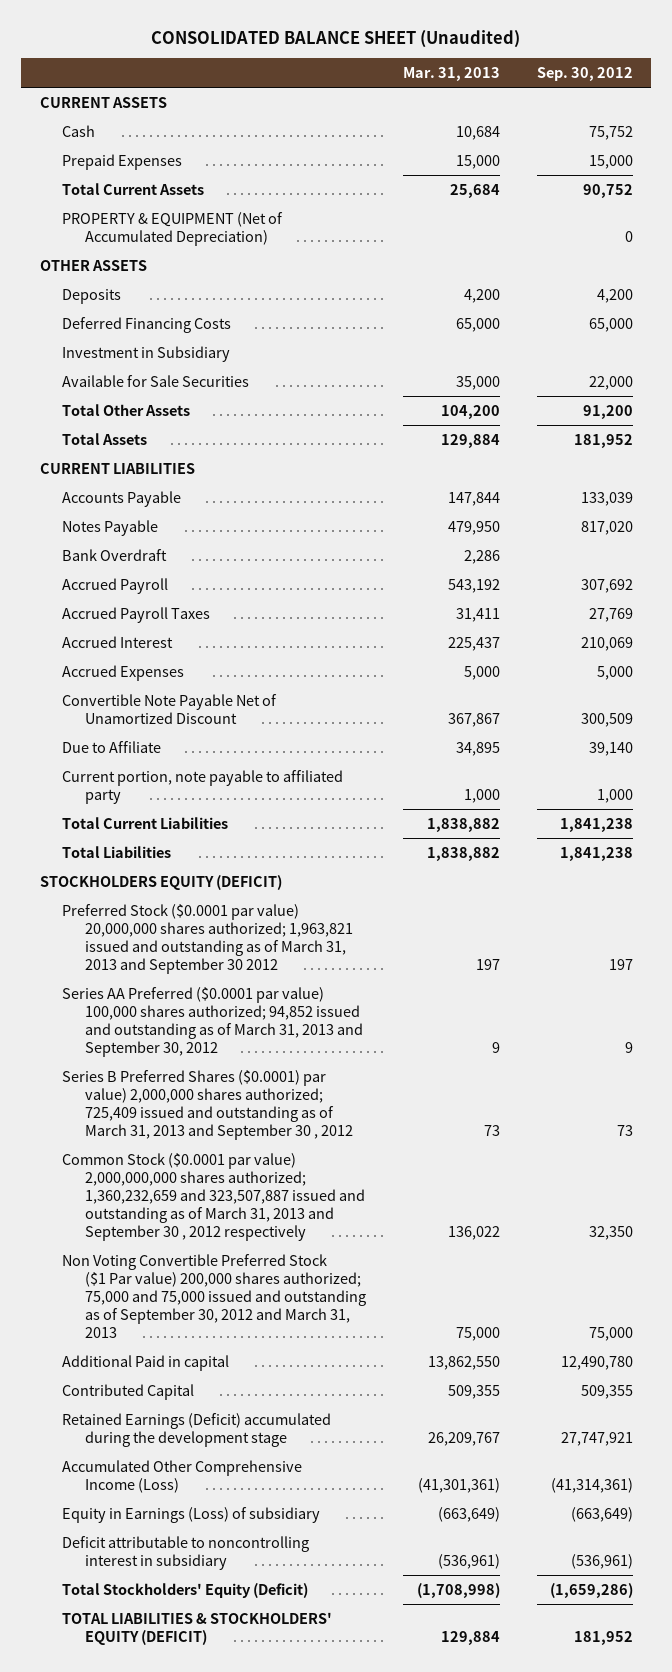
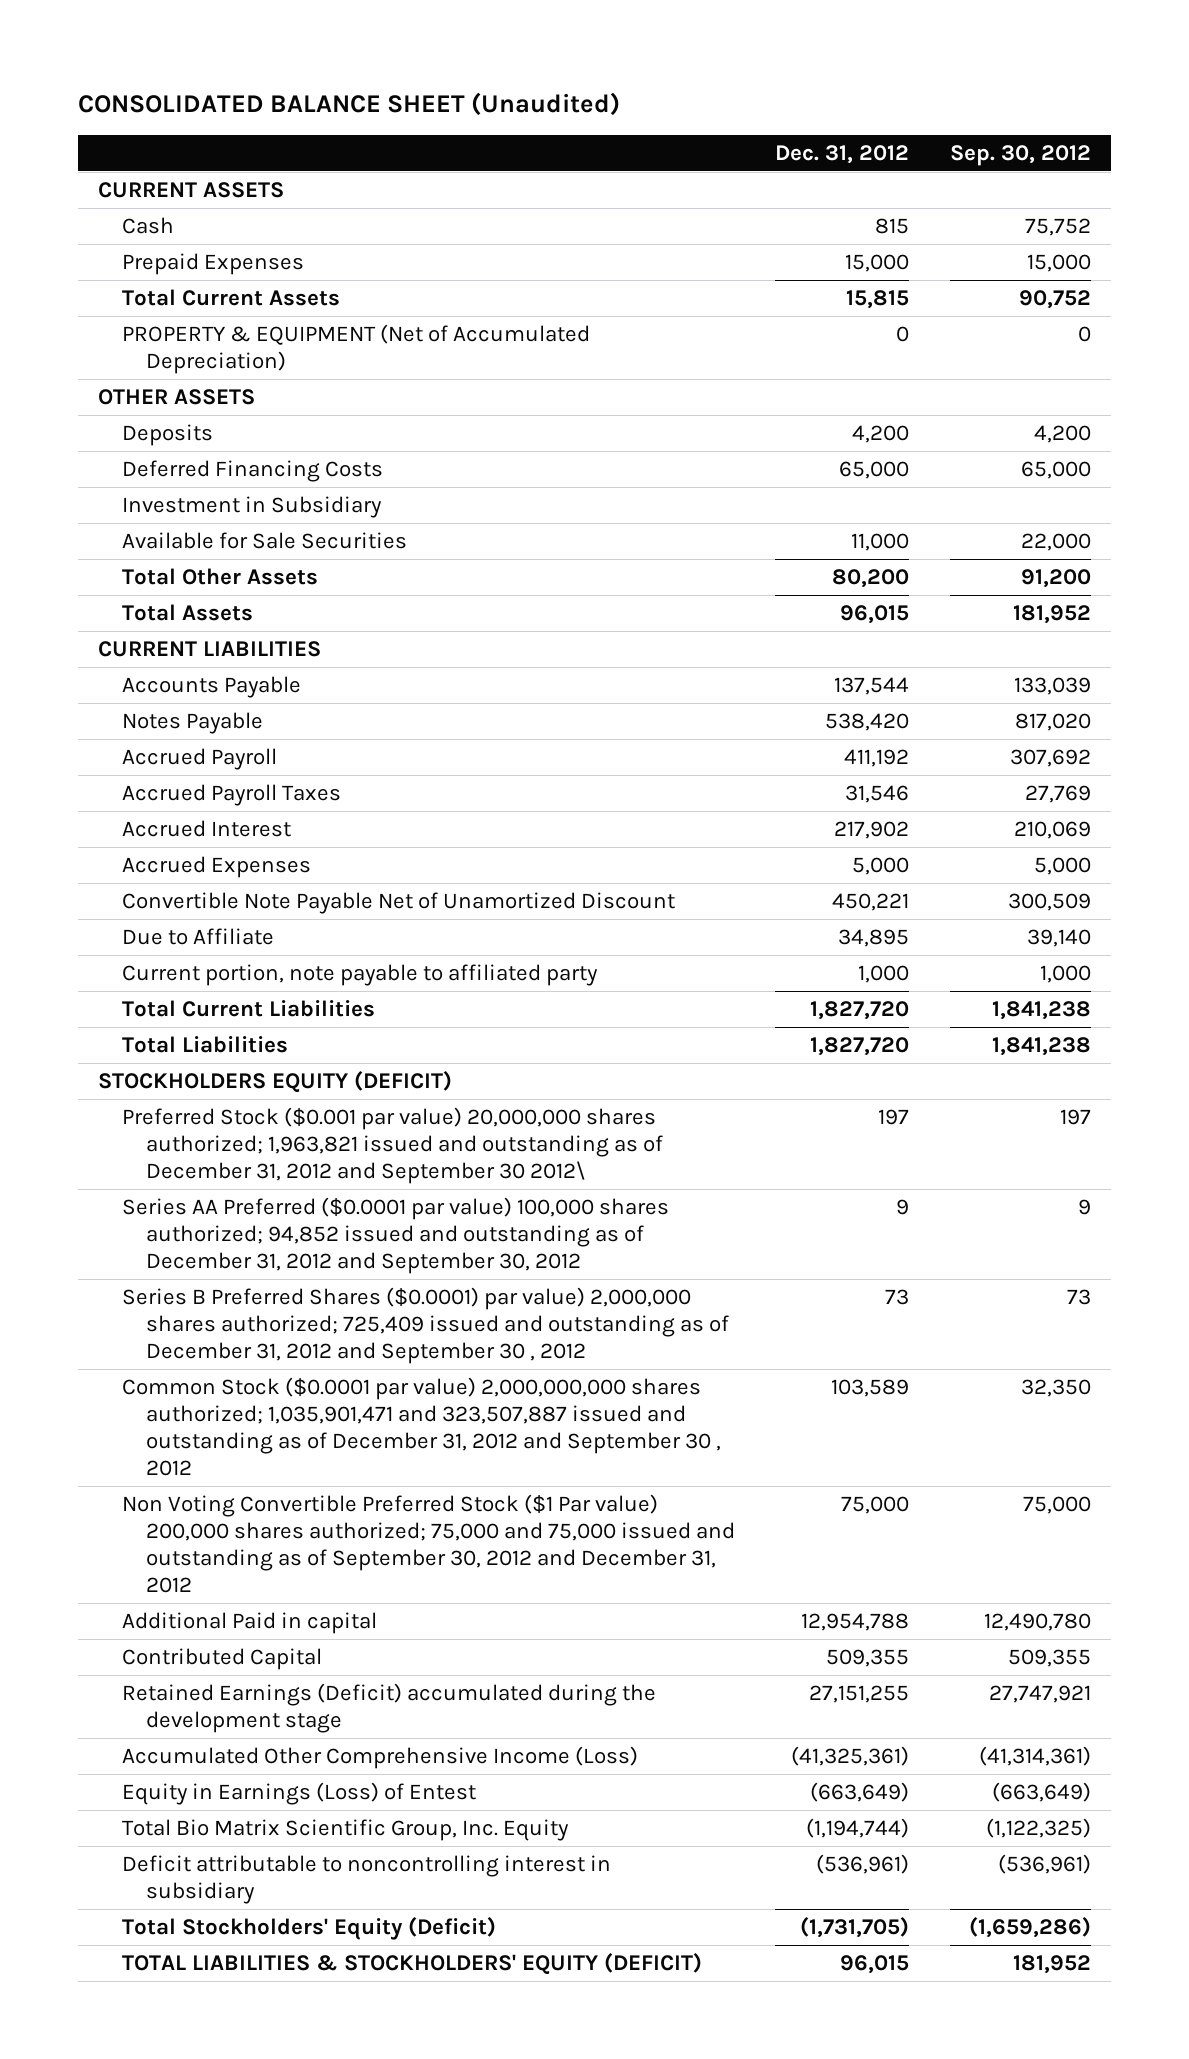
[402,66,500,81] Mar. 31, 2013 -> none
none -> [775,144,910,164] Dec. 31, 2012
[62,548,168,561] Bank Overdraft -> none
[62,903,353,974] Preferred Stock ($0.0001 par value) 20,000,000 shares authorized; 1,963,821 issued and outstanding as of March 31, 2013 and September 30 2012 -> [121,1107,663,1185] Preferred Stock ($0.001 par value) 20,000,000 shares authorized; 1,963,821 issued and outstanding as of December 31, 2012 and September 30 2012\
[62,986,363,1057] Series AA Preferred ($0.0001 par value) 100,000 shares authorized; 94,852 issued and outstanding as of March 31, 2013 and September 30, 2012 -> [121,1197,669,1275] Series AA Preferred ($0.0001 par value) 100,000 shares authorized; 94,852 issued and outstanding as of December 31, 2012 and September 30, 2012
[62,1069,353,1140] Series B Preferred Shares ($0.0001) par value) 2,000,000 shares authorized; 725,409 issued and outstanding as of March 31, 2013 and September 30 , 2012 -> [121,1287,729,1365] Series B Preferred Shares ($0.0001) par value) 2,000,000 shares authorized; 725,409 issued and outstanding as of December 31, 2012 and September 30 , 2012
[62,1152,365,1241] Common Stock ($0.0001 par value) 2,000,000,000 shares authorized; 1,360,232,659 and 323,507,887 issued and outstanding as of March 31, 2013 and September 30 , 2012 respectively -> [121,1377,721,1477] Common Stock ($0.0001 par value) 2,000,000,000 shares authorized; 1,035,901,471 and 323,507,887 issued and outstanding as of December 31, 2012 and September 30 , 2012
[62,1253,366,1338] Non Voting Convertible Preferred Stock ($1 Par value) 200,000 shares authorized; 75,000 and 75,000 issued and outstanding as of September 30, 2012 and March 31, 2013 -> [121,1494,735,1594] Non Voting Convertible Preferred Stock ($1 Par value) 200,000 shares authorized; 75,000 and 75,000 issued and outstanding as of September 30, 2012 and December 31, 2012
[62,1506,321,1523] Equity in Earnings (Loss) of subsidiary -> [121,1782,476,1806] Equity in Earnings (Loss) of Entest
none -> [121,1819,569,1842] Total Bio Matrix Scientific Group, Inc. Equity

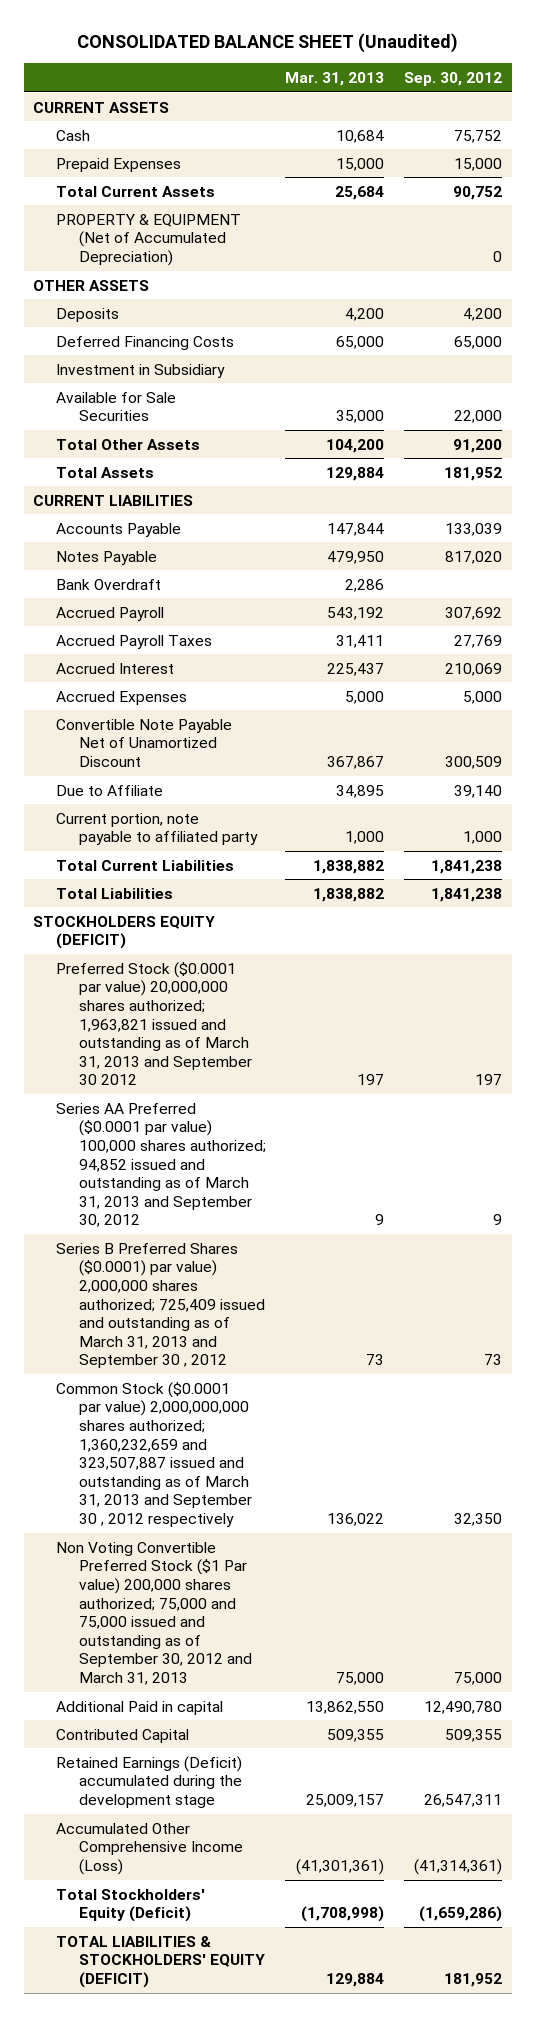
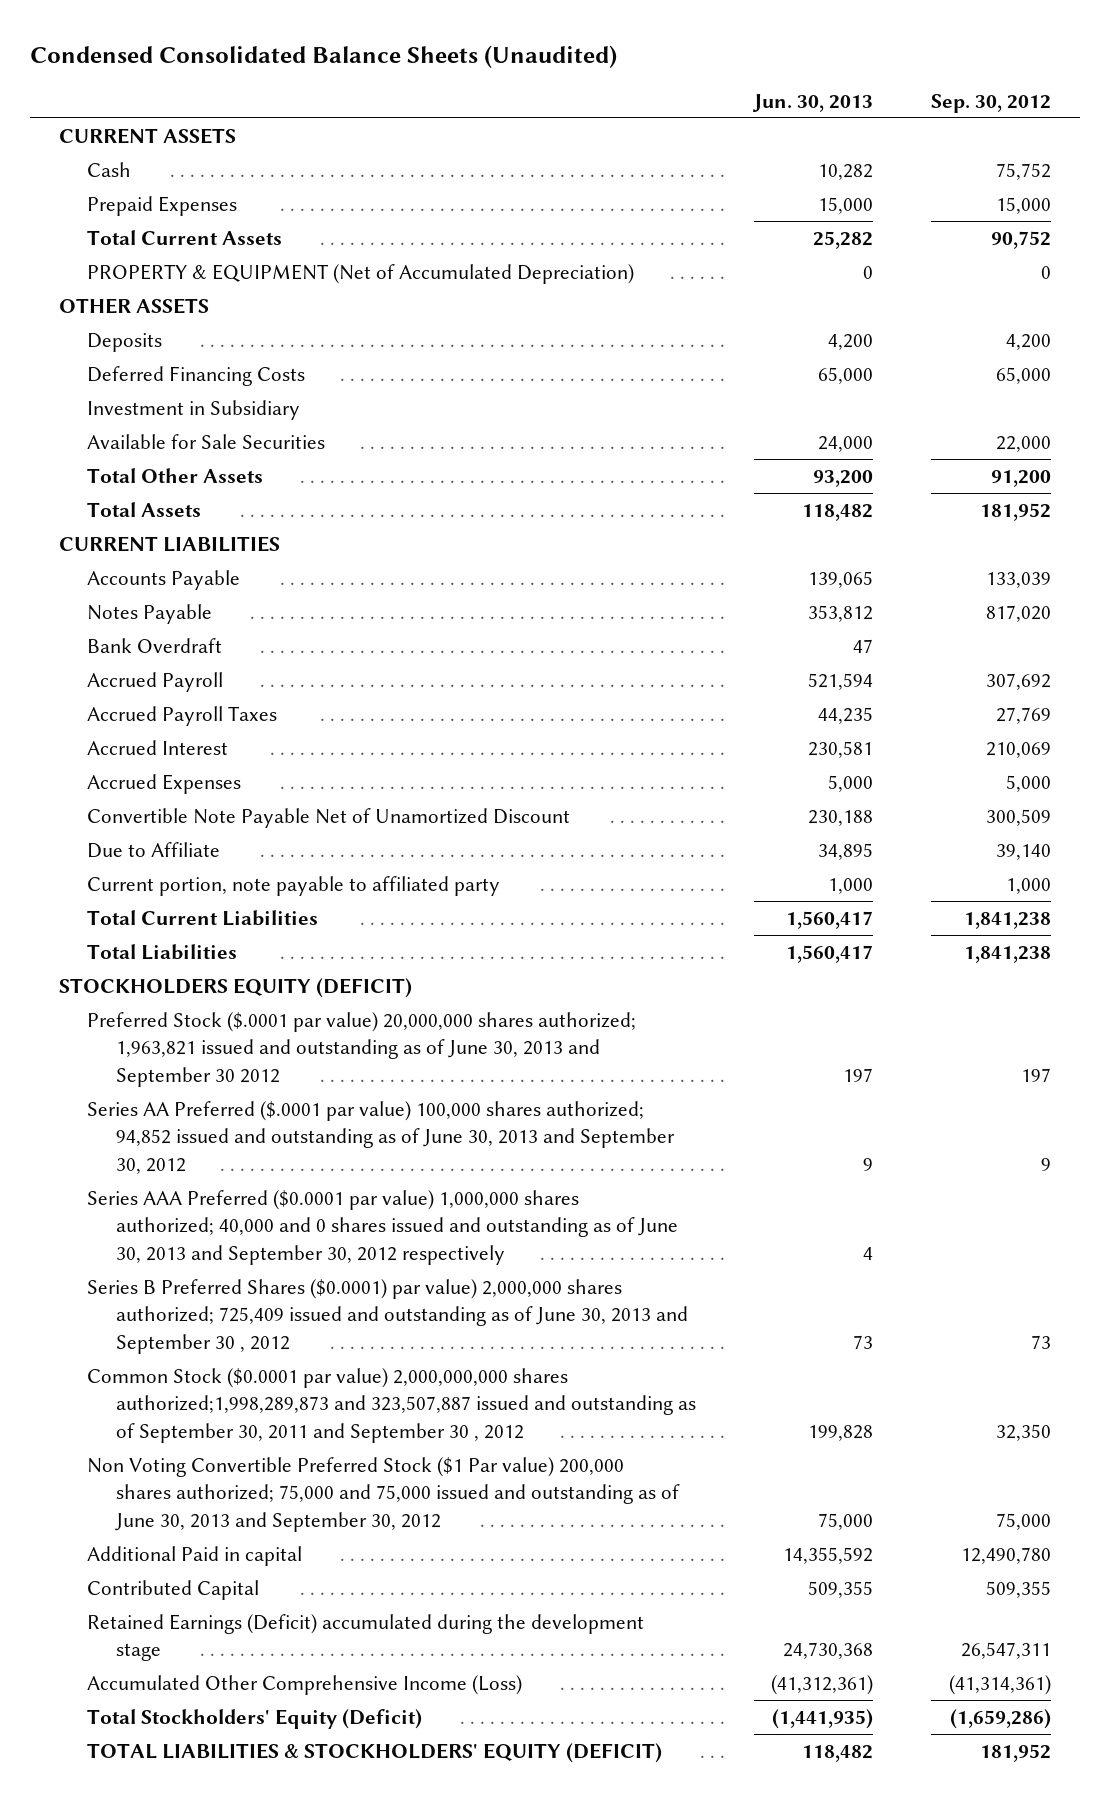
[76,32,458,53] CONSOLIDATED BALANCE SHEET (Unaudited) -> [30,44,618,68] Condensed Consolidated Balance Sheets (Unaudited)
[285,71,385,86] Mar. 31, 2013 -> none
none -> [751,93,873,112] Jun. 30, 2013
[56,961,252,1086] Preferred Stock ($0.0001 par value) 20,000,000 shares authorized; 1,963,821 issued and outstanding as of March 31, 2013 and September 30 2012 -> [87,1011,637,1087] Preferred Stock ($.0001 par value) 20,000,000 shares authorized; 1,963,821 issued and outstanding as of June 30, 2013 and September 30 2012
[56,1102,266,1228] Series AA Preferred ($0.0001 par value) 100,000 shares authorized; 94,852 issued and outstanding as of March 31, 2013 and September 30, 2012 -> [87,1100,675,1174] Series AA Preferred ($.0001 par value) 100,000 shares authorized; 94,852 issued and outstanding as of June 30, 2013 and September 30, 2012
none -> [87,1189,678,1265] Series AAA Preferred ($0.0001 par value) 1,000,000 shares authorized; 40,000 and 0 shares issued and outstanding as of June 30, 2013 and September 30, 2012 respectively
[56,1242,265,1369] Series B Preferred Shares ($0.0001) par value) 2,000,000 shares authorized; 725,409 issued and outstanding as of March 31, 2013 and September 30 , 2012 -> [87,1278,688,1354] Series B Preferred Shares ($0.0001) par value) 2,000,000 shares authorized; 725,409 issued and outstanding as of June 30, 2013 and September 30 , 2012
[56,1381,252,1528] Common Stock ($0.0001 par value) 2,000,000,000 shares authorized; 1,360,232,659 and 323,507,887 issued and outstanding as of March 31, 2013 and September 30 , 2012 respectively -> [87,1367,696,1443] Common Stock ($0.0001 par value) 2,000,000,000 shares authorized;1,998,289,873 and 323,507,887 issued and outstanding as of September 30, 2011 and September 30 , 2012
[56,1541,252,1686] Non Voting Convertible Preferred Stock ($1 Par value) 200,000 shares authorized; 75,000 and 75,000 issued and outstanding as of September 30, 2012 and March 31, 2013 -> [87,1456,680,1532] Non Voting Convertible Preferred Stock ($1 Par value) 200,000 shares authorized; 75,000 and 75,000 issued and outstanding as of June 30, 2013 and September 30, 2012

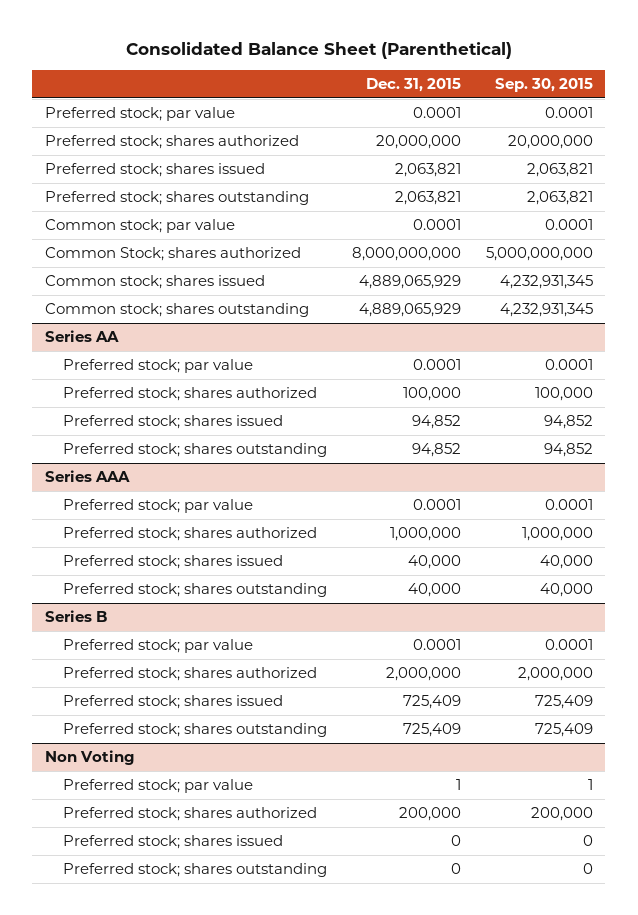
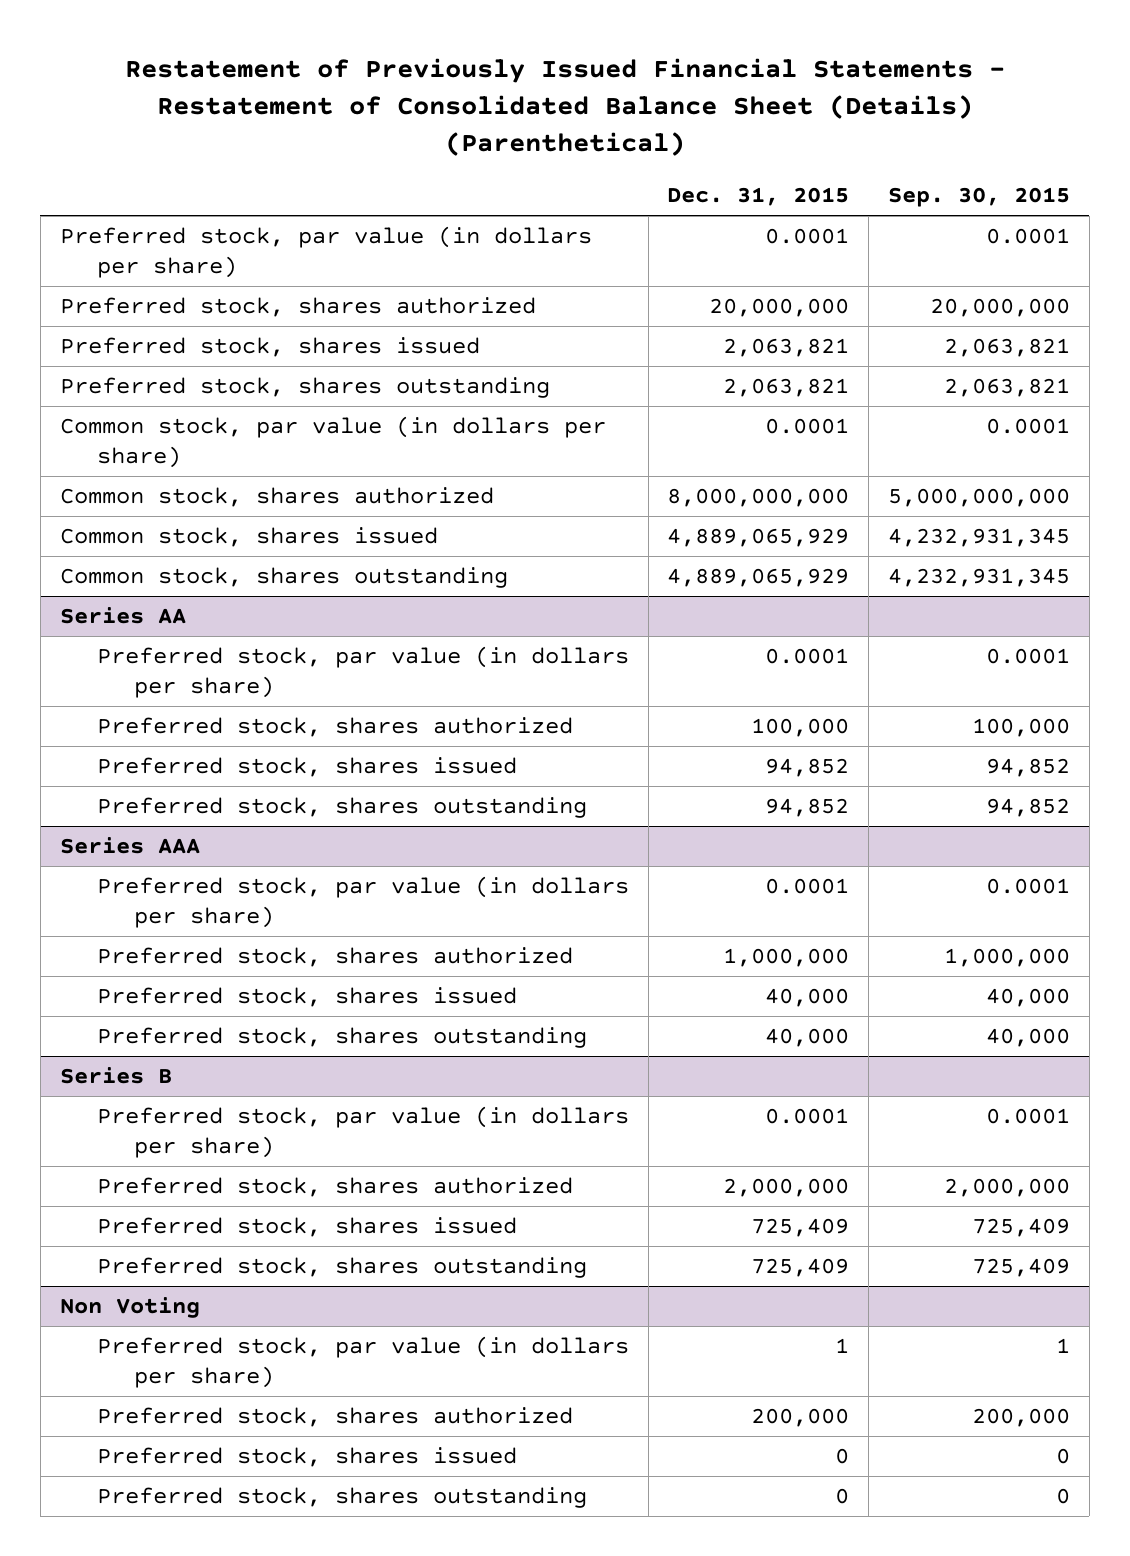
[125,42,512,60] Consolidated Balance Sheet (Parenthetical) -> [124,58,1005,157] Restatement of Previously Issued Financial Statements - Restatement of Consolidated Balance Sheet (Details) (Parenthetical)
[44,107,235,122] Preferred stock; par value -> [59,225,592,279] Preferred stock, par value (in dollars per share)
[44,135,299,150] Preferred stock; shares authorized -> [59,296,536,317] Preferred stock, shares authorized
[44,163,265,178] Preferred stock; shares issued -> [59,336,480,357] Preferred stock, shares issued
[44,191,309,206] Preferred stock; shares outstanding -> [59,376,550,398] Preferred stock, shares outstanding
[44,219,235,234] Common stock; par value -> [59,415,606,469] Common stock, par value (in dollars per share)
[44,247,301,262] Common Stock; shares authorized -> [59,486,494,507] Common stock, shares authorized
[44,275,265,290] Common stock; shares issued -> [59,526,438,547] Common stock, shares issued
[44,303,309,318] Common stock; shares outstanding -> [59,566,508,588] Common stock, shares outstanding
[62,359,253,374] Preferred stock; par value -> [96,645,629,699] Preferred stock, par value (in dollars per share)
[62,387,317,402] Preferred stock; shares authorized -> [96,716,573,737] Preferred stock, shares authorized
[62,415,283,430] Preferred stock; shares issued -> [96,756,517,777] Preferred stock, shares issued
[62,443,327,458] Preferred stock; shares outstanding -> [96,796,587,818] Preferred stock, shares outstanding
[62,499,253,514] Preferred stock; par value -> [96,875,629,929] Preferred stock, par value (in dollars per share)
[62,527,317,542] Preferred stock; shares authorized -> [96,946,573,967] Preferred stock, shares authorized
[62,555,283,570] Preferred stock; shares issued -> [96,986,517,1007] Preferred stock, shares issued
[62,583,327,598] Preferred stock; shares outstanding -> [96,1026,587,1048] Preferred stock, shares outstanding
[62,639,253,654] Preferred stock; par value -> [96,1105,629,1159] Preferred stock, par value (in dollars per share)
[62,667,317,682] Preferred stock; shares authorized -> [96,1176,573,1197] Preferred stock, shares authorized
[62,695,283,710] Preferred stock; shares issued -> [96,1216,517,1237] Preferred stock, shares issued
[62,723,327,738] Preferred stock; shares outstanding -> [96,1256,587,1278] Preferred stock, shares outstanding
[62,779,253,794] Preferred stock; par value -> [96,1335,629,1389] Preferred stock, par value (in dollars per share)
[62,807,317,822] Preferred stock; shares authorized -> [96,1406,573,1427] Preferred stock, shares authorized
[62,835,283,850] Preferred stock; shares issued -> [96,1446,517,1467] Preferred stock, shares issued
[62,863,327,878] Preferred stock; shares outstanding -> [96,1486,587,1508] Preferred stock, shares outstanding

